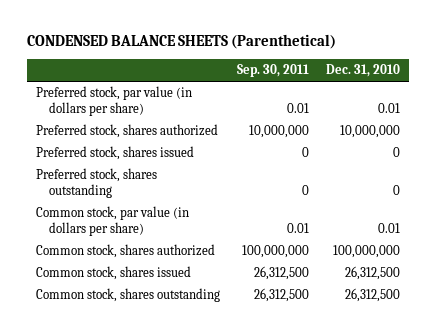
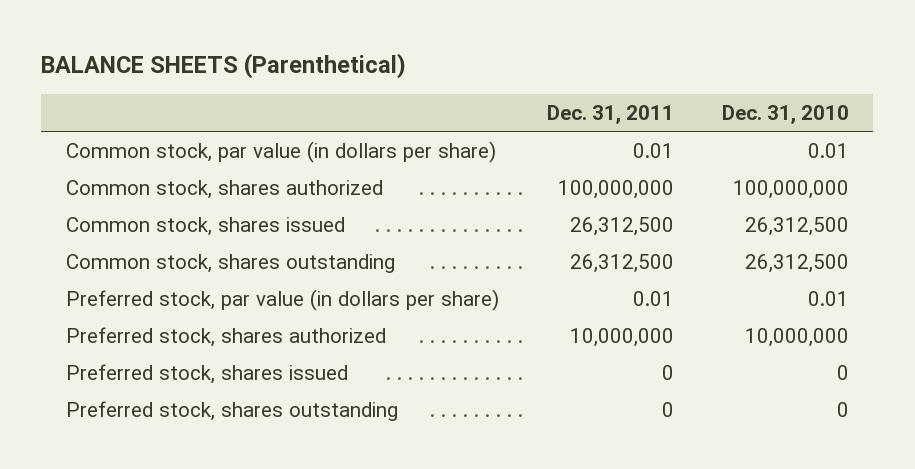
[26,34,336,50] CONDENSED BALANCE SHEETS (Parenthetical) -> [41,53,407,80] BALANCE SHEETS (Parenthetical)
[236,64,309,78] Sep. 30, 2011 -> none
none -> [546,104,674,124] Dec. 31, 2011
[35,86,192,116] Preferred stock, par value (in dollars per share) -> [65,288,499,311] Preferred stock, par value (in dollars per share)
[35,124,218,139] Preferred stock, shares authorized -> [65,326,386,347] Preferred stock, shares authorized
[35,146,194,161] Preferred stock, shares issued -> [65,363,348,384] Preferred stock, shares issued
[35,168,157,198] Preferred stock, shares outstanding -> [65,400,398,421] Preferred stock, shares outstanding

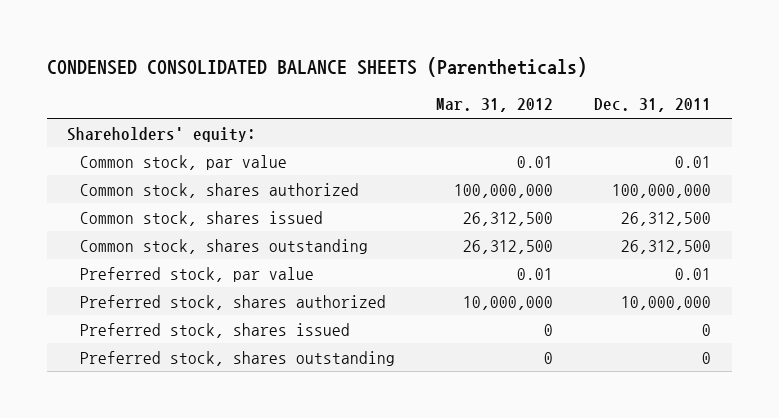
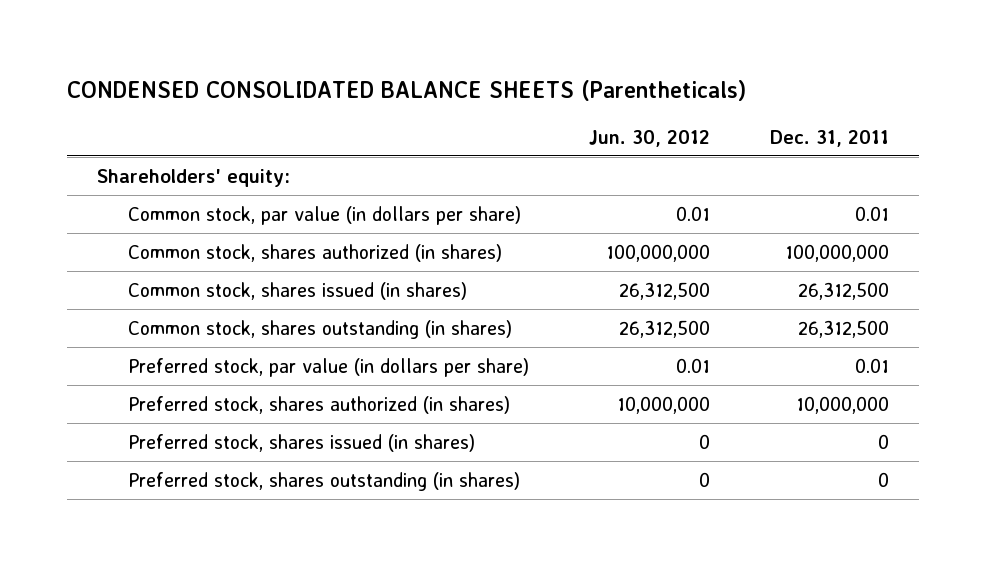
[436,98,554,113] Mar. 31, 2012 -> none
none -> [588,129,710,147] Jun. 30, 2012
[80,154,288,170] Common stock, par value -> [127,205,521,225] Common stock, par value (in dollars per share)
[80,182,360,198] Common stock, shares authorized -> [127,243,502,262] Common stock, shares authorized (in shares)
[80,210,324,226] Common stock, shares issued -> [127,281,467,300] Common stock, shares issued (in shares)
[80,238,369,254] Common stock, shares outstanding -> [127,319,512,339] Common stock, shares outstanding (in shares)
[80,266,315,282] Preferred stock, par value -> [127,357,529,377] Preferred stock, par value (in dollars per share)
[80,294,387,310] Preferred stock, shares authorized -> [127,395,510,414] Preferred stock, shares authorized (in shares)
[80,322,351,338] Preferred stock, shares issued -> [127,433,475,452] Preferred stock, shares issued (in shares)
[80,350,396,366] Preferred stock, shares outstanding -> [127,471,520,491] Preferred stock, shares outstanding (in shares)

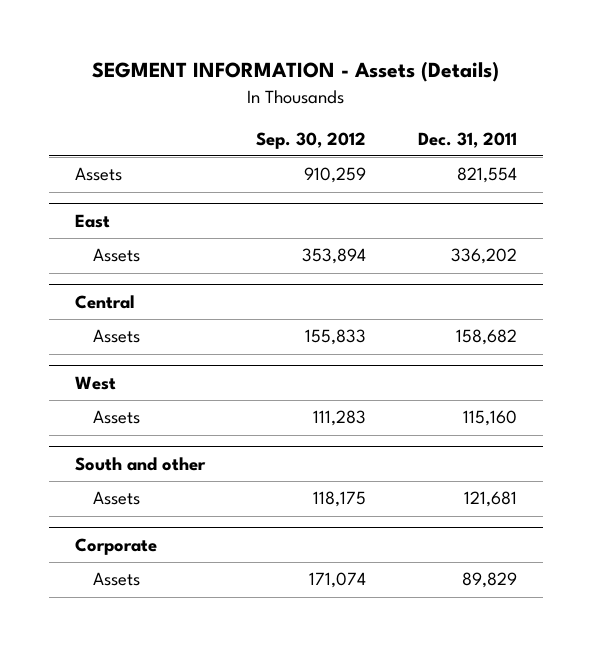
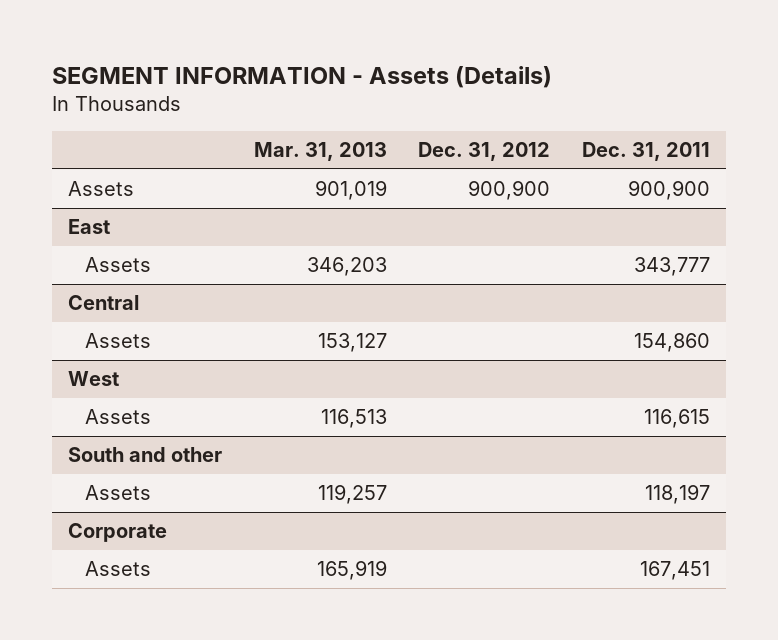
[256,131,367,149] Sep. 30, 2012 -> none
none -> [253,142,387,162] Mar. 31, 2013
none -> [418,142,551,162] Dec. 31, 2012
[457,167,518,184] 821,554 -> [627,180,710,201] 900,900
[451,248,518,265] 336,202 -> [633,257,710,277] 343,777
[456,329,518,346] 158,682 -> [633,333,710,353] 154,860
[463,410,518,427] 115,160 -> [643,409,710,429] 116,615
[464,491,518,508] 121,681 -> [644,484,710,505] 118,197
[462,572,518,589] 89,829 -> [639,561,710,581] 167,451

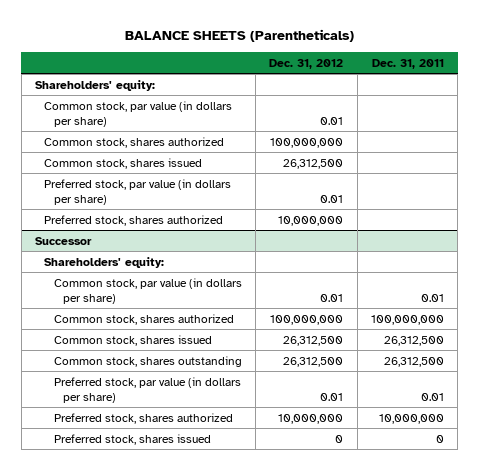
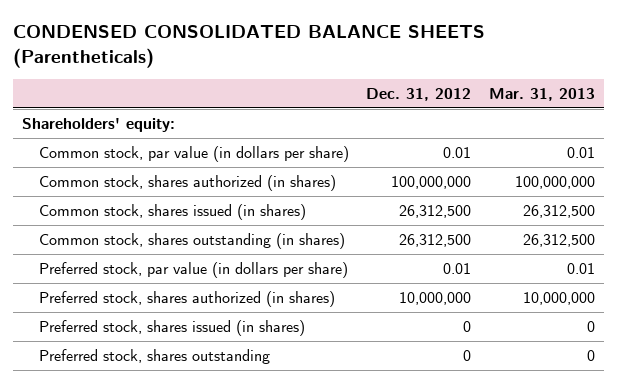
[124,29,354,43] BALANCE SHEETS (Parentheticals) -> [13,25,486,69] CONDENSED CONSOLIDATED BALANCE SHEETS (Parentheticals)
[372,59,445,70] Dec. 31, 2011 -> none
none -> [489,88,596,102] Mar. 31, 2013
[44,178,232,205] Preferred stock, par value (in dollars per share) -> none
[44,214,224,226] Preferred stock, shares authorized -> none
[35,236,93,245] Successor -> none
[44,256,165,268] Shareholders' equity: -> none
[53,277,242,304] Common stock, par value (in dollars per share) -> none
[53,313,234,325] Common stock, shares authorized -> none
[53,334,212,346] Common stock, shares issued -> none
[44,136,225,148] Common stock, shares authorized -> [38,174,336,191] Common stock, shares authorized (in shares)
[44,157,203,169] Common stock, shares issued -> [38,203,306,220] Common stock, shares issued (in shares)
[53,355,242,367] Common stock, shares outstanding -> [38,232,345,249] Common stock, shares outstanding (in shares)
[53,412,233,424] Preferred stock, shares authorized -> [38,290,335,307] Preferred stock, shares authorized (in shares)
[53,433,211,445] Preferred stock, shares issued -> [38,319,305,336] Preferred stock, shares issued (in shares)
none -> [38,348,270,364] Preferred stock, shares outstanding

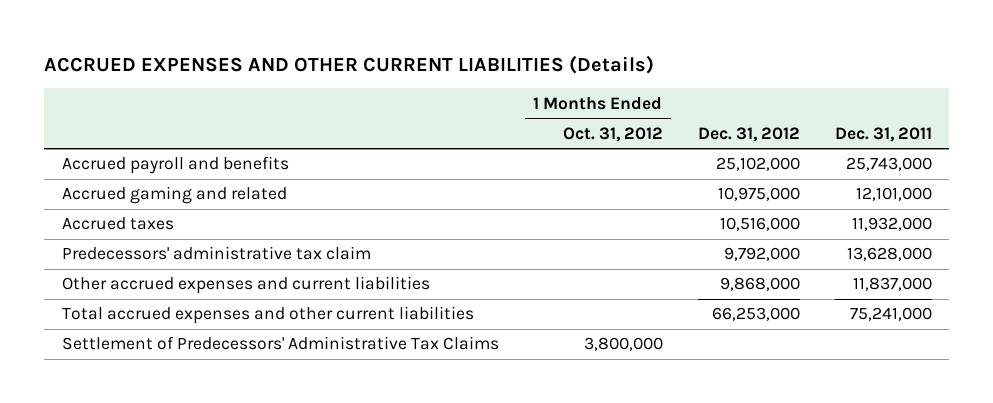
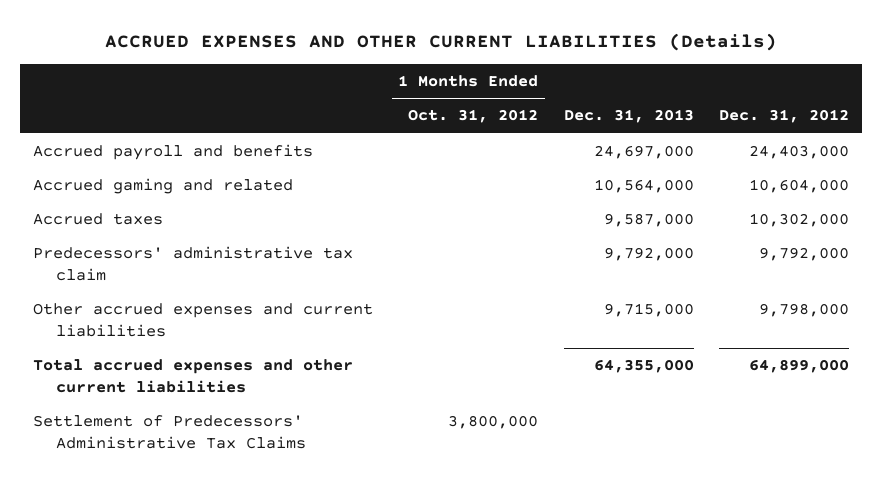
[834,126,932,142] Dec. 31, 2011 -> none
none -> [563,109,694,124] Dec. 31, 2013
[715,157,800,172] 25,102,000 -> [749,145,850,160] 24,403,000
[717,187,800,202] 10,975,000 -> [749,179,850,194] 10,604,000
[719,217,800,232] 10,516,000 -> [749,213,850,228] 10,302,000
[719,277,800,292] 9,868,000 -> [759,303,850,318] 9,798,000
[711,307,800,322] 66,253,000 -> [749,359,850,374] 64,899,000

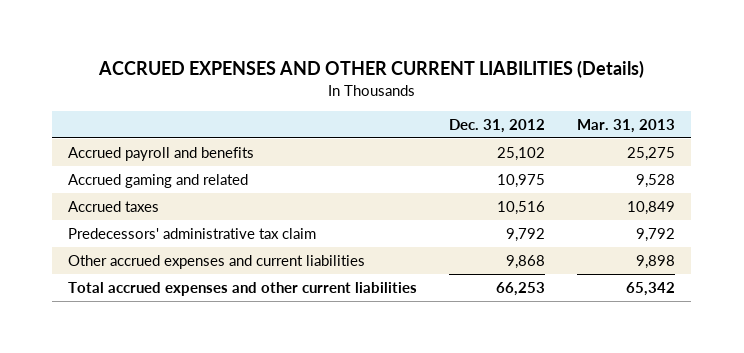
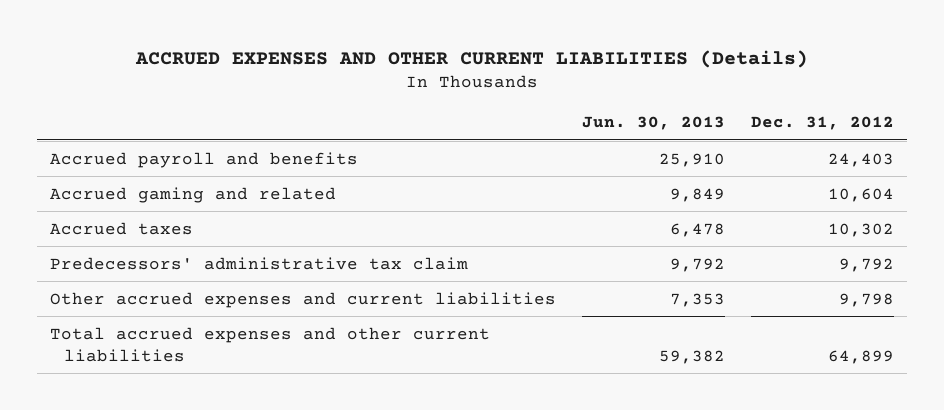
[577,118,676,133] Mar. 31, 2013 -> none
none -> [581,116,725,131] Jun. 30, 2013
[497,146,546,161] 25,102 -> [827,152,894,167] 24,403
[497,173,546,188] 10,975 -> [827,187,894,202] 10,604
[497,200,546,215] 10,516 -> [827,222,894,237] 10,302
[506,254,546,269] 9,868 -> [838,292,894,307] 9,798
[496,281,546,296] 66,253 -> [827,349,894,364] 64,899

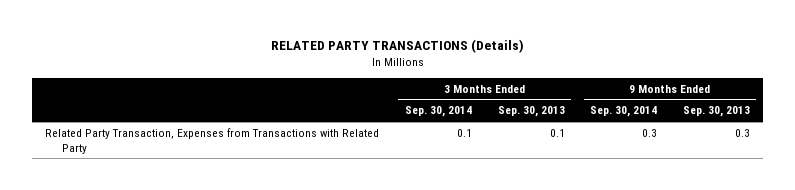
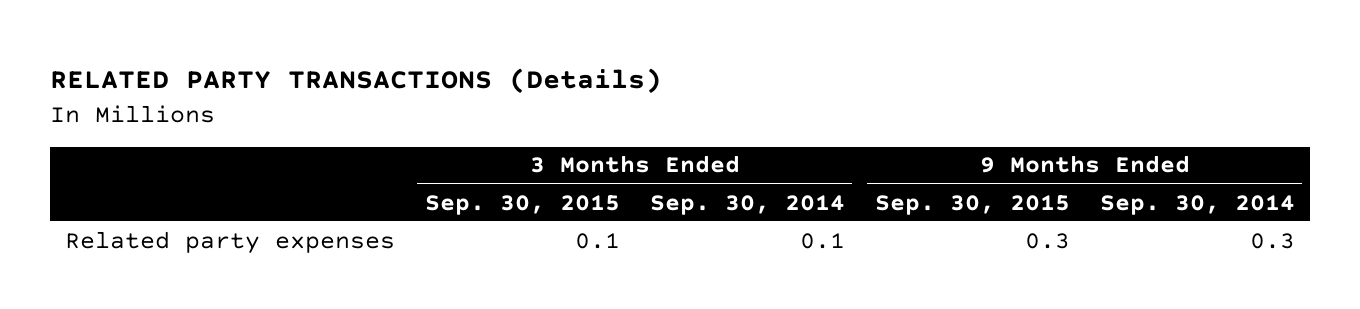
[497,106,565,118] Sep. 30, 2013 -> none
[683,106,751,118] Sep. 30, 2013 -> none
none -> [424,194,620,215] Sep. 30, 2015
none -> [874,194,1070,215] Sep. 30, 2015
[45,127,380,154] Related Party Transaction, Expenses from Transactions with Related Party -> [64,230,395,254] Related party expenses

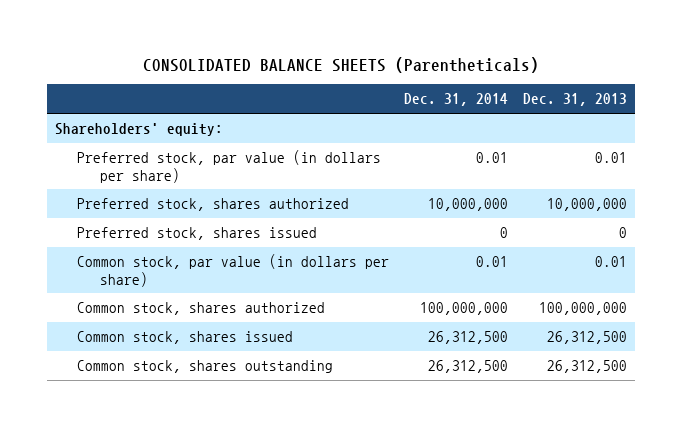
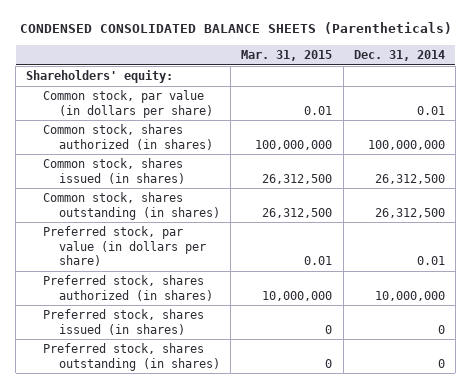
[143,56,540,73] CONSOLIDATED BALANCE SHEETS (Parentheticals) -> [19,22,452,35] CONDENSED CONSOLIDATED BALANCE SHEETS (Parentheticals)
[523,93,628,107] Dec. 31, 2013 -> none
none -> [241,49,333,61] Mar. 31, 2015
[77,197,350,211] Preferred stock, shares authorized -> none
[77,226,318,240] Preferred stock, shares issued -> none
[77,301,326,315] Common stock, shares authorized -> [42,124,214,150] Common stock, shares authorized (in shares)
[77,330,294,344] Common stock, shares issued -> [42,158,186,184] Common stock, shares issued (in shares)
[77,359,334,373] Common stock, shares outstanding -> [42,192,221,220] Common stock, shares outstanding (in shares)
[77,149,382,183] Preferred stock, par value (in dollars per share) -> [42,226,207,267] Preferred stock, par value (in dollars per share)
none -> [42,275,214,301] Preferred stock, shares authorized (in shares)
none -> [42,309,204,335] Preferred stock, shares issued (in shares)
none -> [42,343,221,371] Preferred stock, shares outstanding (in shares)

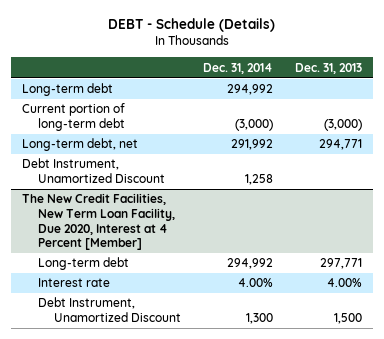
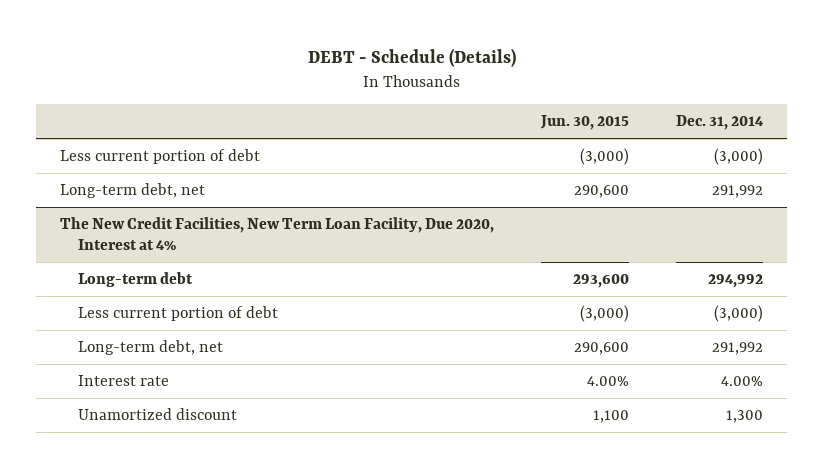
[295,62,363,74] Dec. 31, 2013 -> none
none -> [540,115,630,131] Jun. 30, 2015
[21,83,113,97] Long-term debt -> none
[21,103,125,132] Current portion of long-term debt -> [60,148,261,164] Less current portion of debt
[21,158,165,184] Debt Instrument, Unamortized Discount -> none
[21,193,175,251] The New Credit Facilities, New Term Loan Facility, Due 2020, Interest at 4 Percent [Member] -> [60,216,495,250] The New Credit Facilities, New Term Loan Facility, Due 2020, Interest at 4%
none -> [78,305,279,321] Less current portion of debt
none -> [78,339,224,355] Long-term debt, net
[37,297,181,323] Debt Instrument, Unamortized Discount -> [78,407,238,420] Unamortized discount

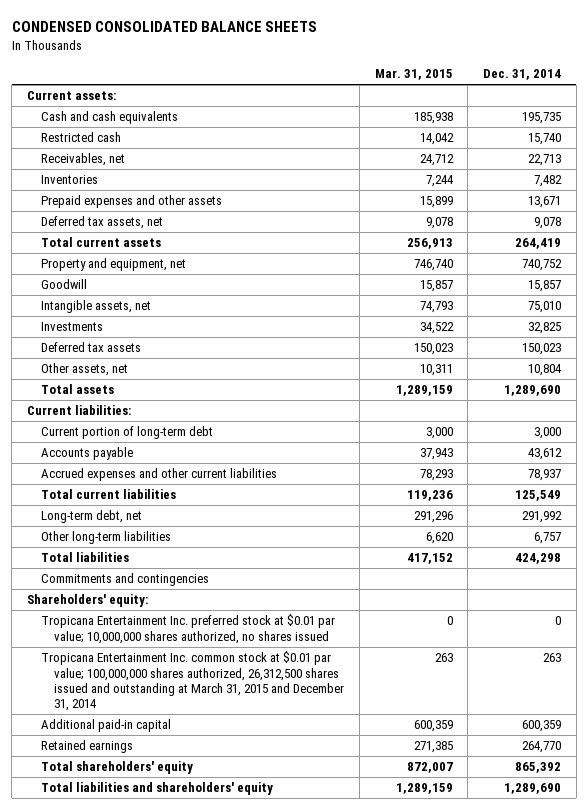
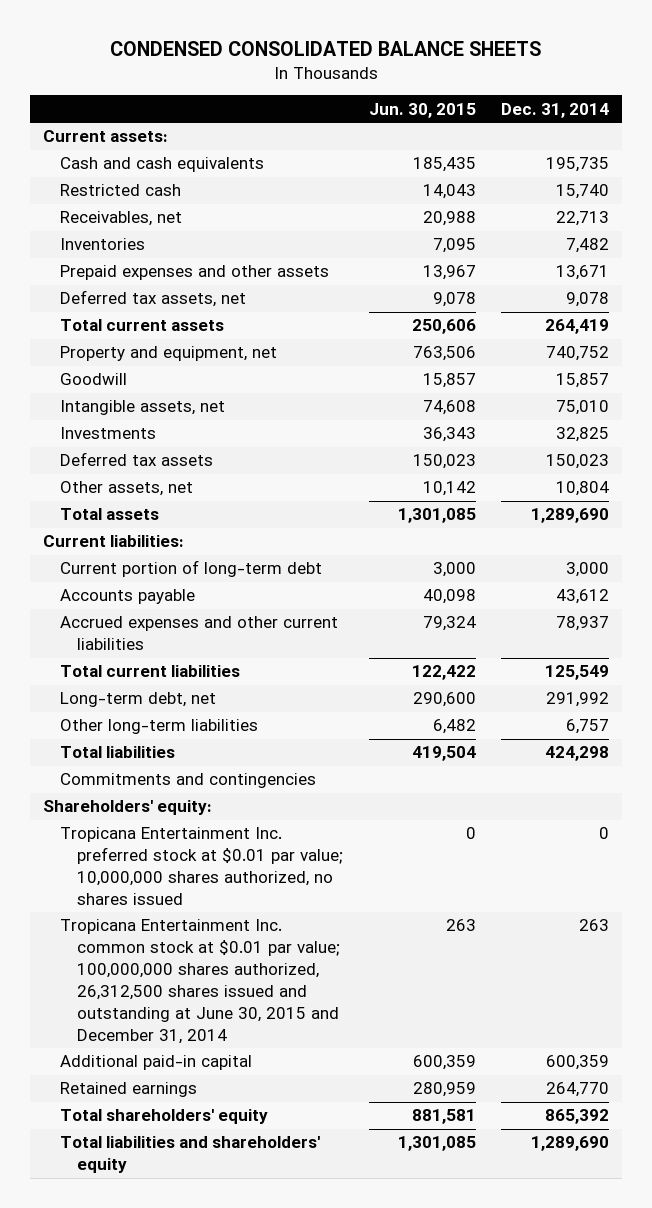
[374,69,453,81] Mar. 31, 2015 -> none
none -> [368,102,476,118] Jun. 30, 2015
[40,651,345,711] Tropicana Entertainment Inc. common stock at $0.01 par value; 100,000,000 shares authorized, 26,312,500 shares issued and outstanding at March 31, 2015 and December 31, 2014 -> [59,919,340,1044] Tropicana Entertainment Inc. common stock at $0.01 par value; 100,000,000 shares authorized, 26,312,500 shares issued and outstanding at June 30, 2015 and December 31, 2014

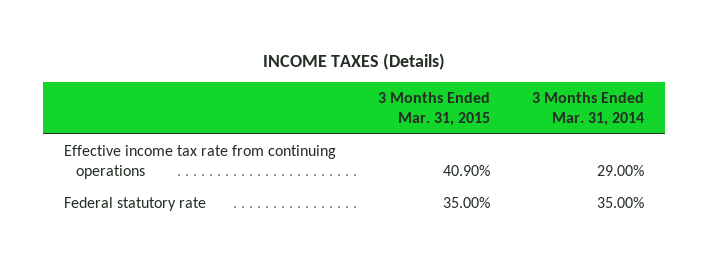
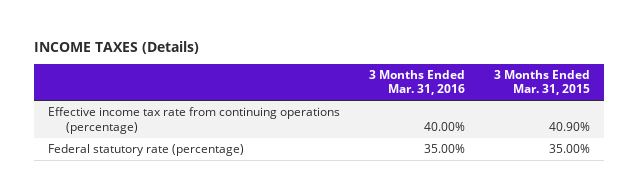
[531,91,644,126] 3 Months Ended Mar. 31, 2014 -> none
none -> [369,69,466,96] 3 Months Ended Mar. 31, 2016
[64,144,337,179] Effective income tax rate from continuing operations -> [48,107,341,134] Effective income tax rate from continuing operations (percentage)
[64,196,207,211] Federal statutory rate -> [48,144,245,157] Federal statutory rate (percentage)

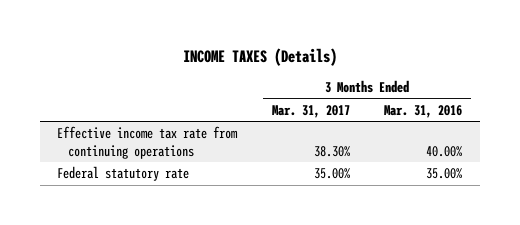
[493,69,590,96] 3 Months Ended Mar. 31, 2015 -> none
none -> [271,104,350,118] Mar. 31, 2017
[48,107,341,134] Effective income tax rate from continuing operations (percentage) -> [57,126,239,159] Effective income tax rate from continuing operations
[48,144,245,157] Federal statutory rate (percentage) -> [57,166,190,182] Federal statutory rate

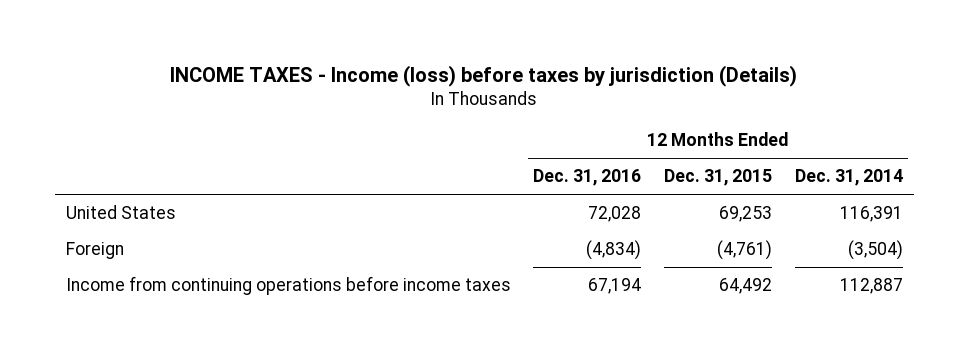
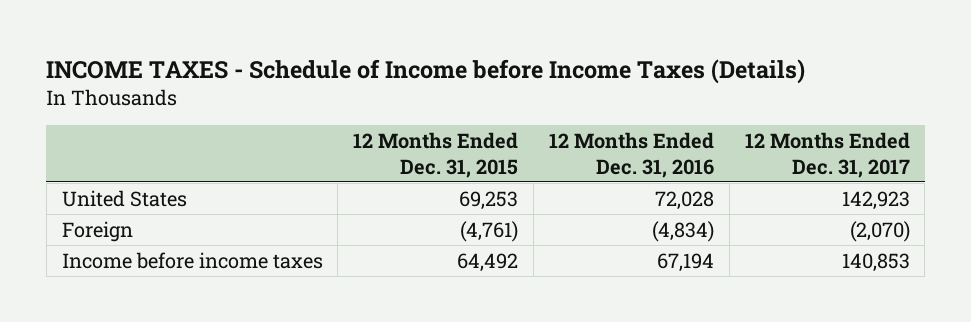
[170,64,798,87] INCOME TAXES - Income (loss) before taxes by jurisdiction (Details) -> [46,58,806,84] INCOME TAXES - Schedule of Income before Income Taxes (Details)
[794,169,903,187] Dec. 31, 2014 -> none
none -> [744,131,910,178] 12 Months Ended Dec. 31, 2017
[65,276,511,296] Income from continuing operations before income taxes -> [61,251,323,269] Income before income taxes

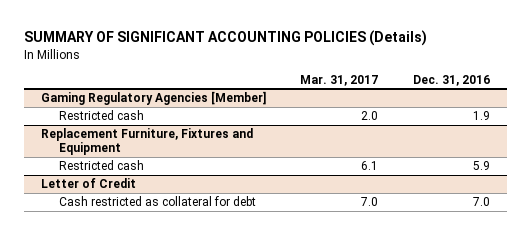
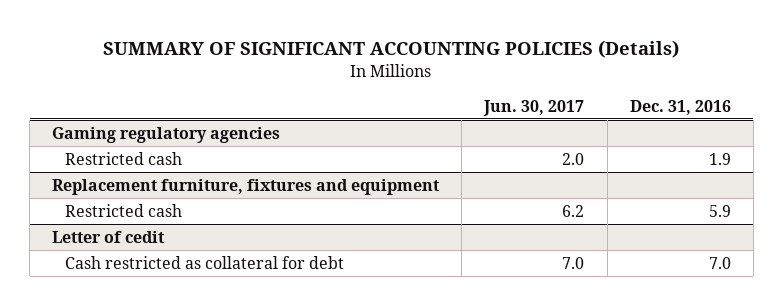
[300,74,379,86] Mar. 31, 2017 -> none
none -> [483,99,585,116] Jun. 30, 2017
[40,91,266,106] Gaming Regulatory Agencies [Member] -> [52,126,281,143] Gaming regulatory agencies
[40,128,253,156] Replacement Furniture, Fixtures and Equipment -> [52,178,441,195] Replacement furniture, fixtures and equipment
[40,178,136,189] Letter of Credit -> [52,230,166,243] Letter of cedit

